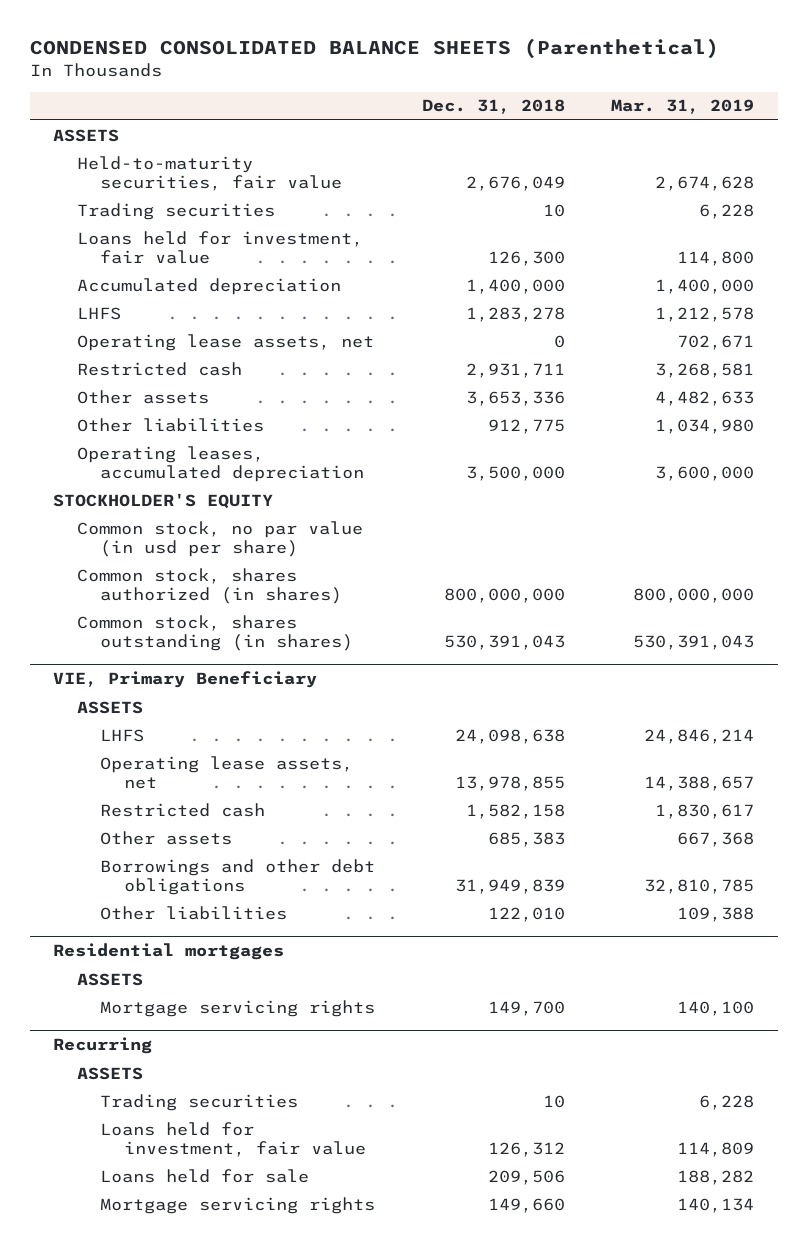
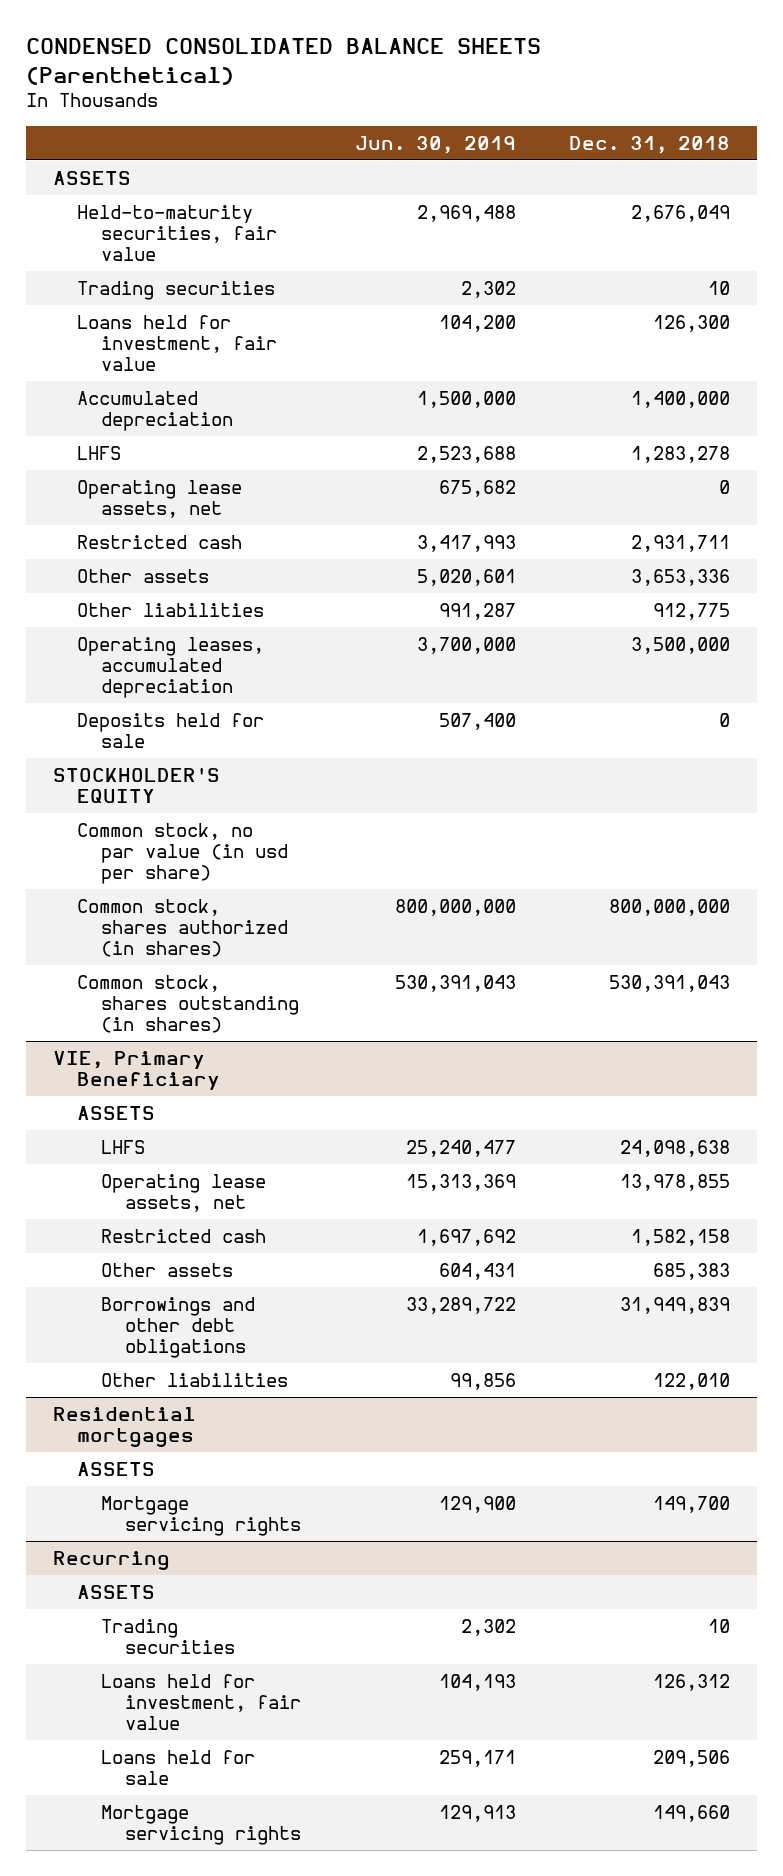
[611,99,755,115] Mar. 31, 2019 -> none
none -> [354,135,516,154] Jun. 30, 2019
none -> [76,712,264,748] Deposits held for sale

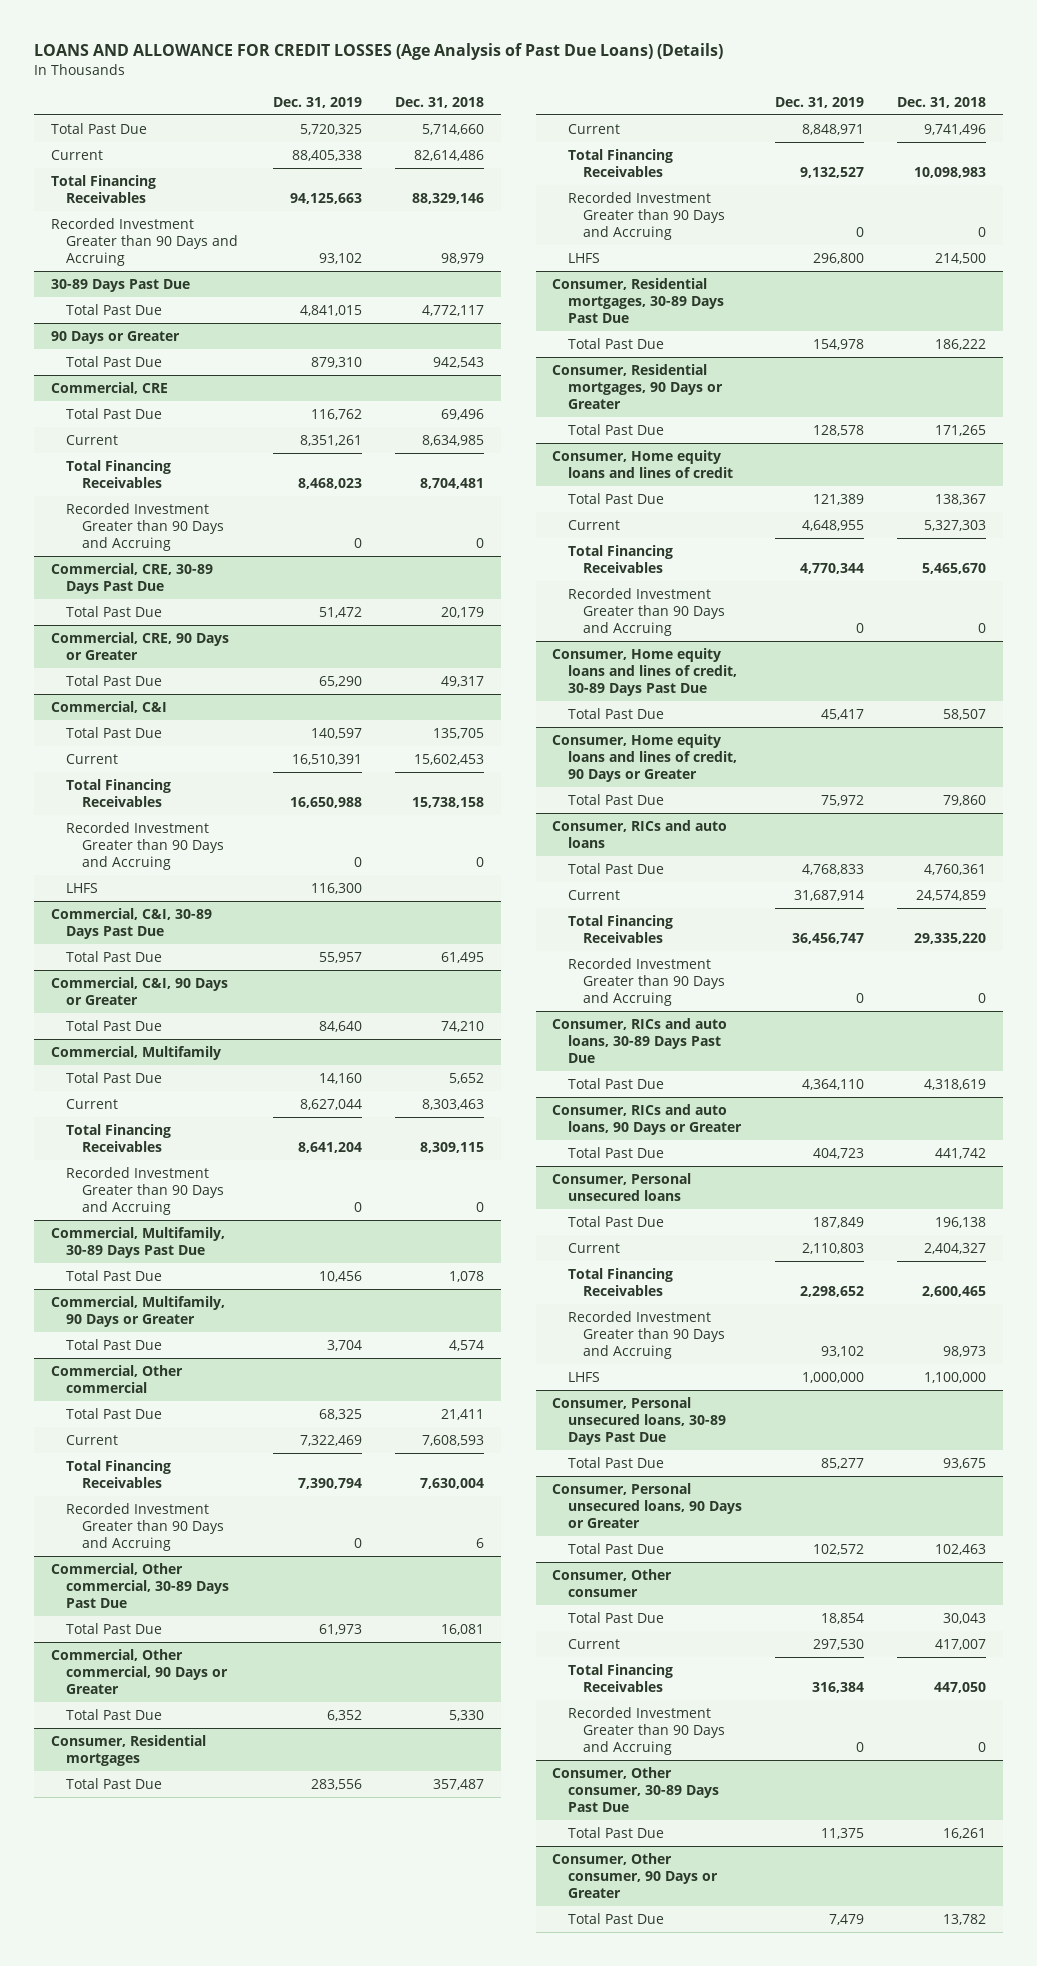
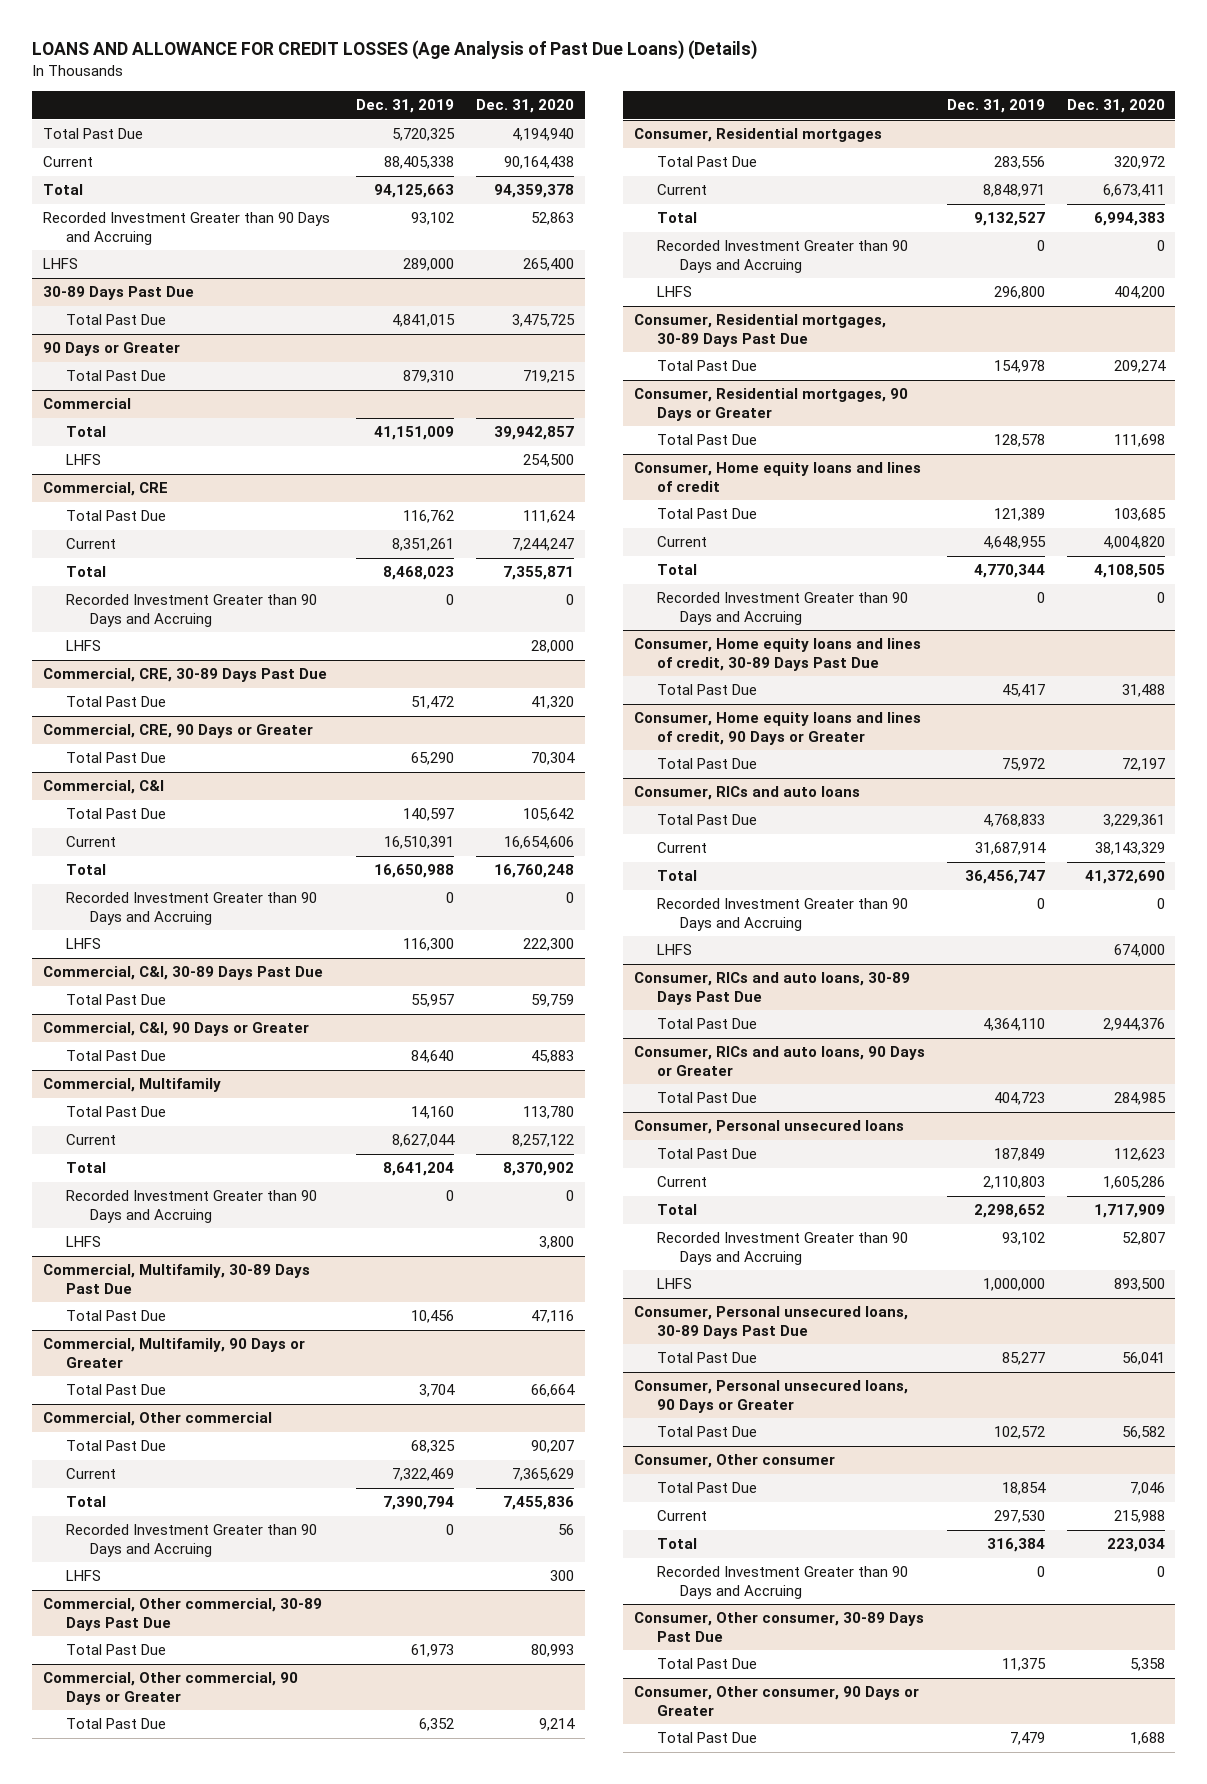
[395,96,485,108] Dec. 31, 2018 -> none
none -> [475,99,574,114] Dec. 31, 2020
[50,175,156,204] Total Financing Receivables -> [42,184,83,196] Total
none -> [42,258,78,270] LHFS
none -> [42,398,131,410] Commercial
none -> [66,426,107,438] Total
none -> [66,454,102,466] LHFS
[66,460,172,489] Total Financing Receivables -> [66,566,107,578] Total
none -> [66,640,102,652] LHFS
[66,779,172,808] Total Financing Receivables -> [66,864,107,876] Total
[66,1124,172,1153] Total Financing Receivables -> [66,1162,107,1174] Total
none -> [66,1236,102,1248] LHFS
[66,1460,172,1489] Total Financing Receivables -> [66,1496,107,1508] Total
none -> [66,1570,102,1582] LHFS
[567,149,673,178] Total Financing Receivables -> [657,212,698,224] Total
[567,545,673,574] Total Financing Receivables -> [657,564,698,576] Total
[567,915,673,944] Total Financing Receivables -> [657,870,698,882] Total
none -> [657,944,693,956] LHFS
[567,1268,673,1297] Total Financing Receivables -> [657,1204,698,1216] Total
[567,1664,673,1693] Total Financing Receivables -> [657,1538,698,1550] Total

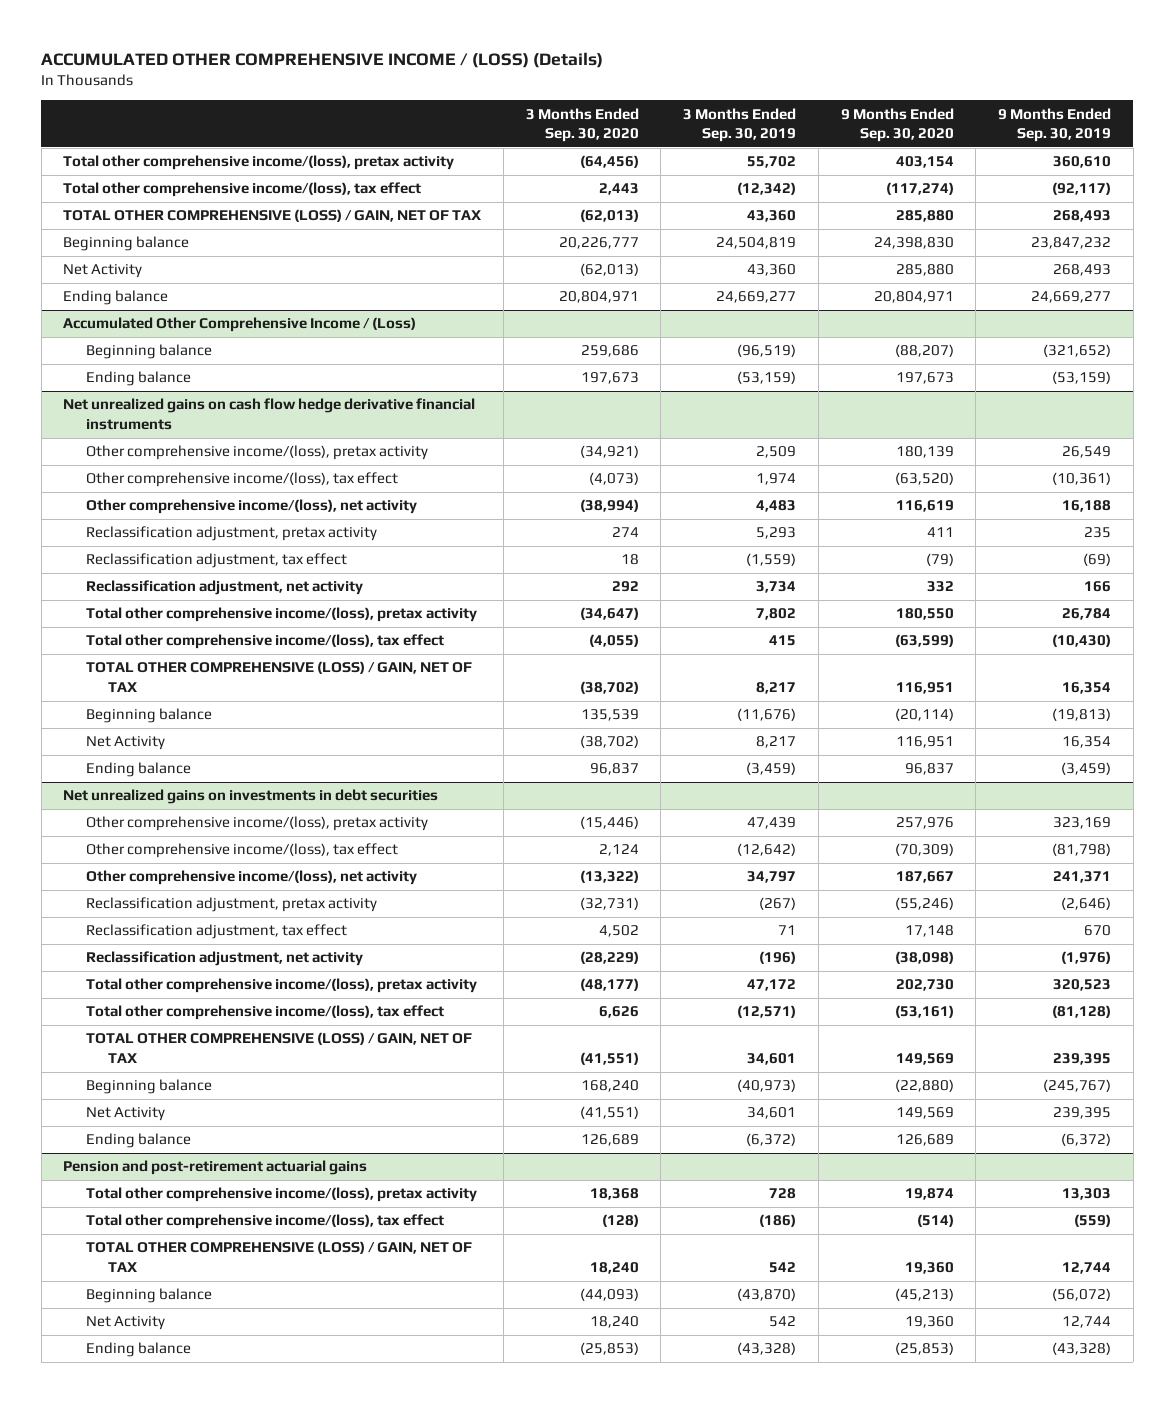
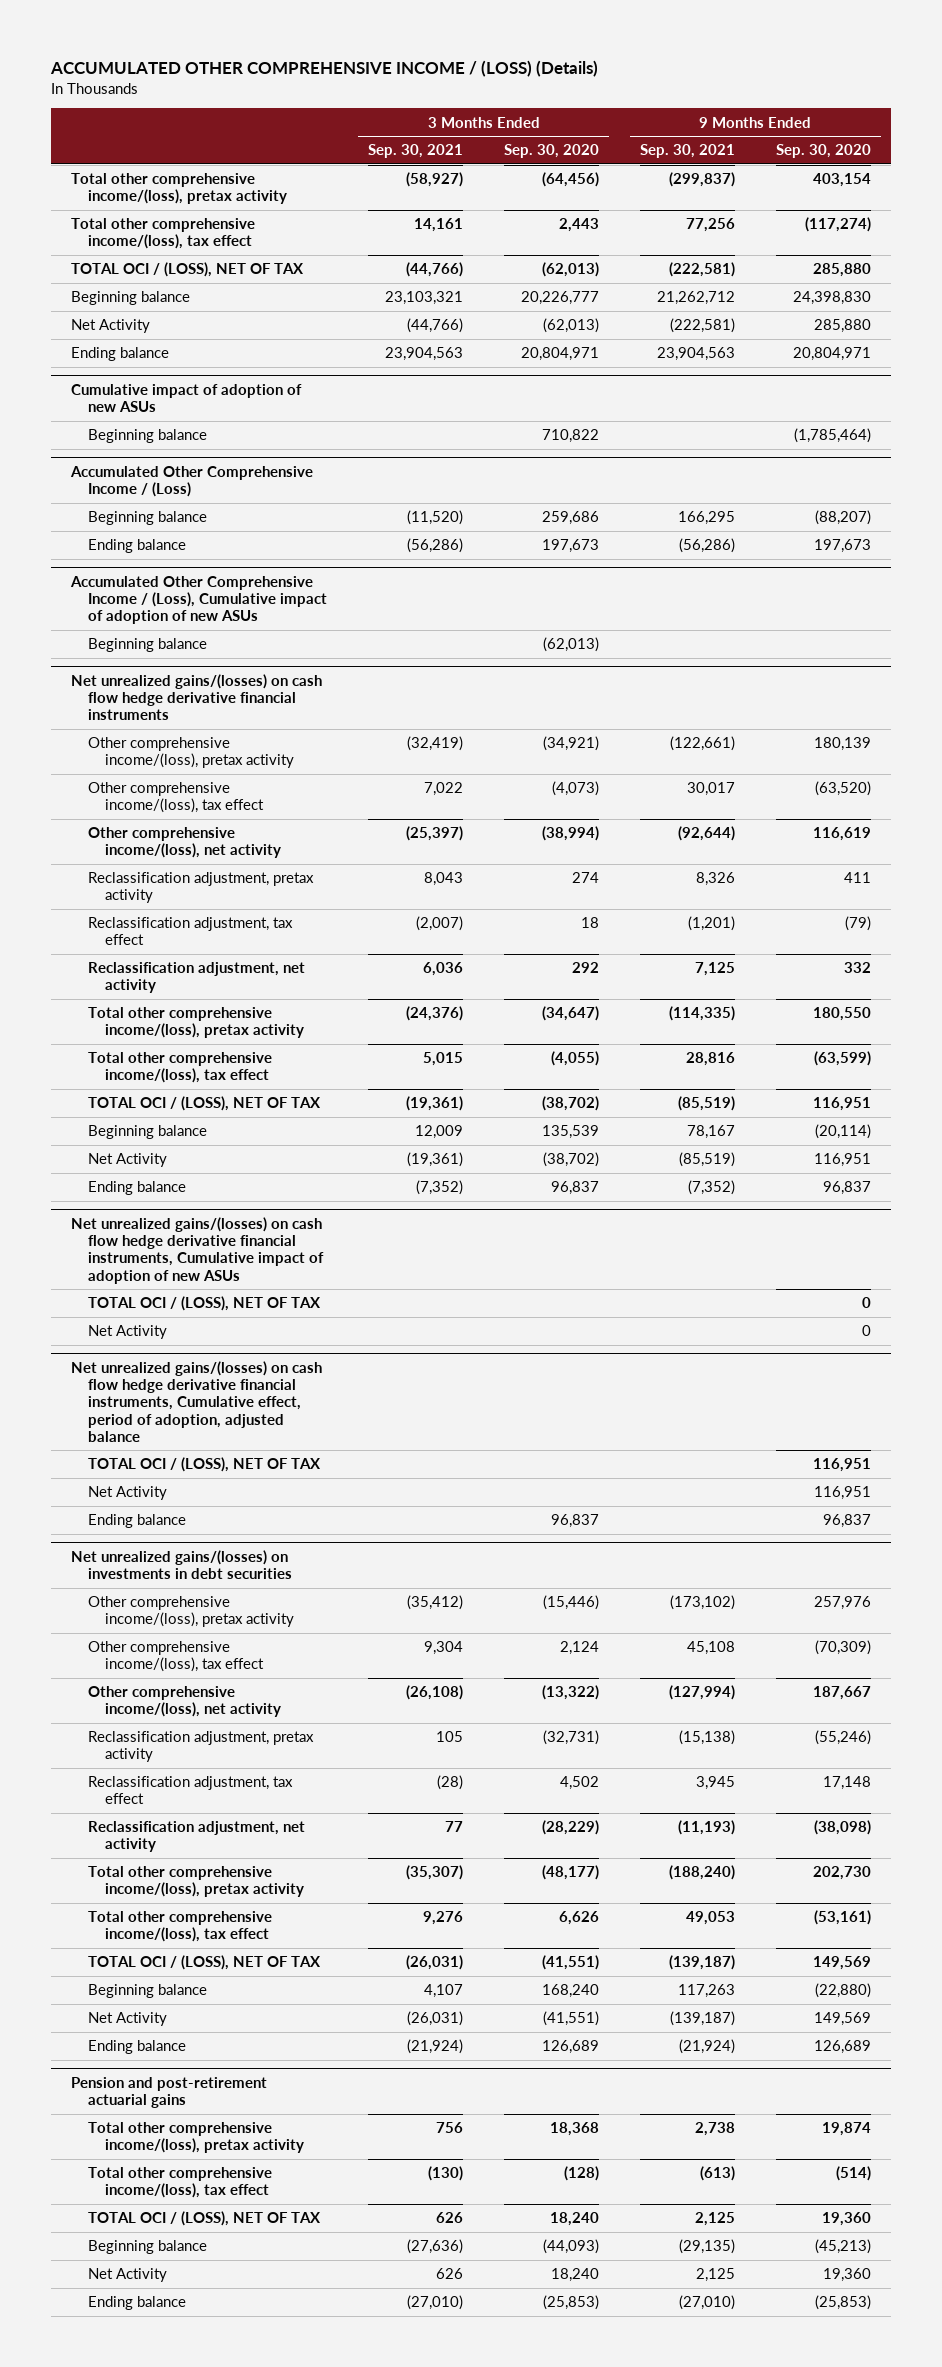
[683,107,797,143] 3 Months Ended Sep. 30, 2019 -> none
[997,107,1111,143] 9 Months Ended Sep. 30, 2019 -> none
none -> [368,144,464,159] Sep. 30, 2021
none -> [639,144,735,159] Sep. 30, 2021
[63,209,483,223] TOTAL OTHER COMPREHENSIVE (LOSS) / GAIN, NET OF TAX -> [71,262,305,278] TOTAL OCI / (LOSS), NET OF TAX
none -> [71,383,303,413] Cumulative impact of adoption of new ASUs
none -> [88,429,208,444] Beginning balance
none -> [70,575,328,625] Accumulated Other Comprehensive Income / (Loss), Cumulative impact of adoption of new ASUs
none -> [88,638,208,653] Beginning balance
[63,398,476,430] Net unrealized gains on cash flow hedge derivative financial instruments -> [71,673,323,721] Net unrealized gains/(losses) on cash flow hedge derivative financial instruments
[85,661,472,692] TOTAL OTHER COMPREHENSIVE (LOSS) / GAIN, NET OF TAX -> [88,1096,322,1112] TOTAL OCI / (LOSS), NET OF TAX
none -> [71,1216,325,1284] Net unrealized gains/(losses) on cash flow hedge derivative financial instruments, Cumulative impact of adoption of new ASUs
none -> [88,1296,322,1312] TOTAL OCI / (LOSS), NET OF TAX
none -> [88,1325,168,1340] Net Activity
none -> [71,1360,323,1442] Net unrealized gains/(losses) on cash flow hedge derivative financial instruments, Cumulative effect, period of adoption, adjusted balance
none -> [88,1457,322,1473] TOTAL OCI / (LOSS), NET OF TAX
none -> [88,1486,168,1501] Net Activity
none -> [88,1514,187,1529] Ending balance
[63,789,439,805] Net unrealized gains on investments in debt securities -> [71,1549,293,1580] Net unrealized gains/(losses) on investments in debt securities
[85,1032,472,1063] TOTAL OTHER COMPREHENSIVE (LOSS) / GAIN, NET OF TAX -> [88,1955,322,1971] TOTAL OCI / (LOSS), NET OF TAX
[85,1241,472,1272] TOTAL OTHER COMPREHENSIVE (LOSS) / GAIN, NET OF TAX -> [88,2211,322,2227] TOTAL OCI / (LOSS), NET OF TAX

